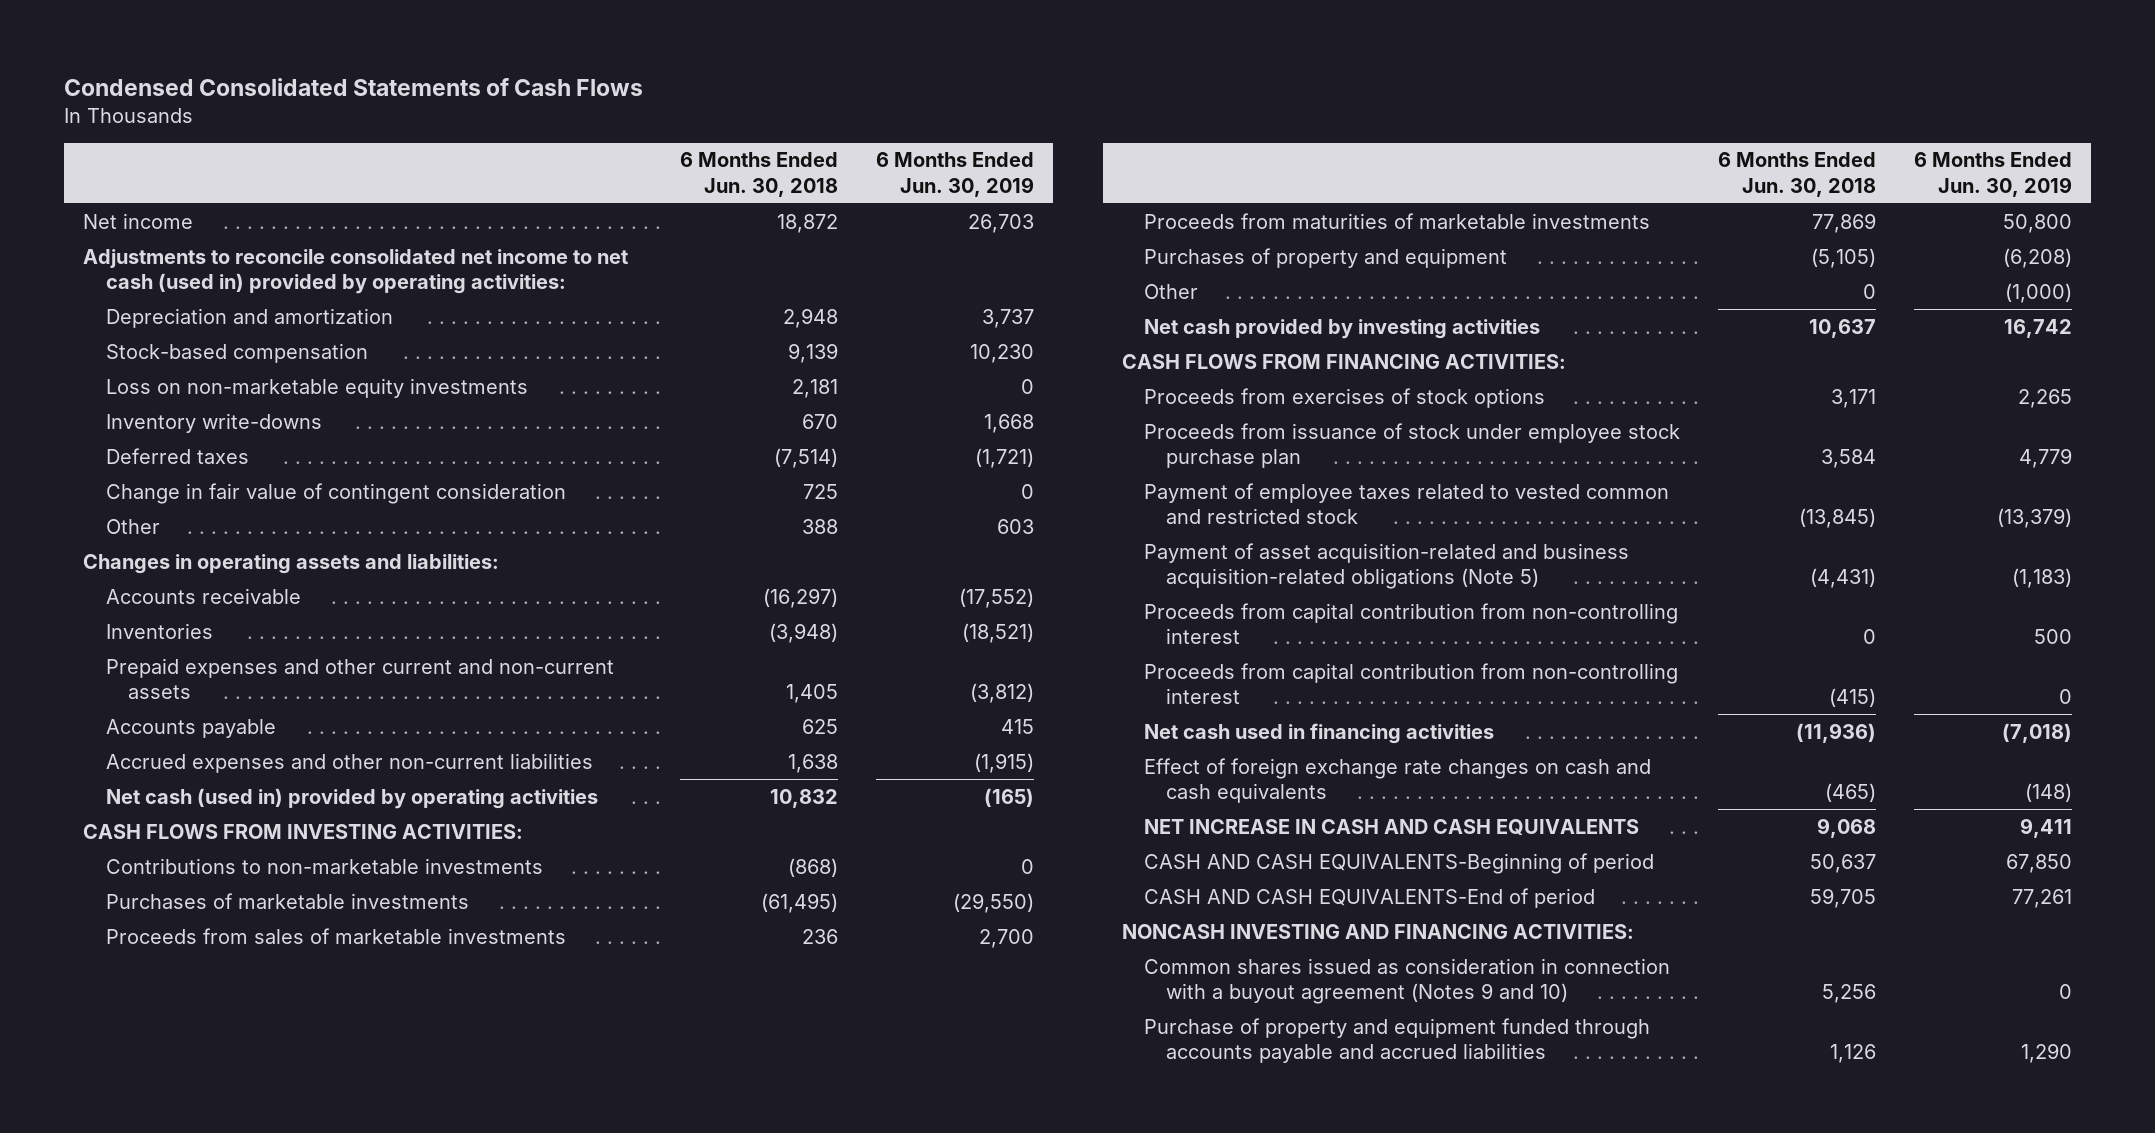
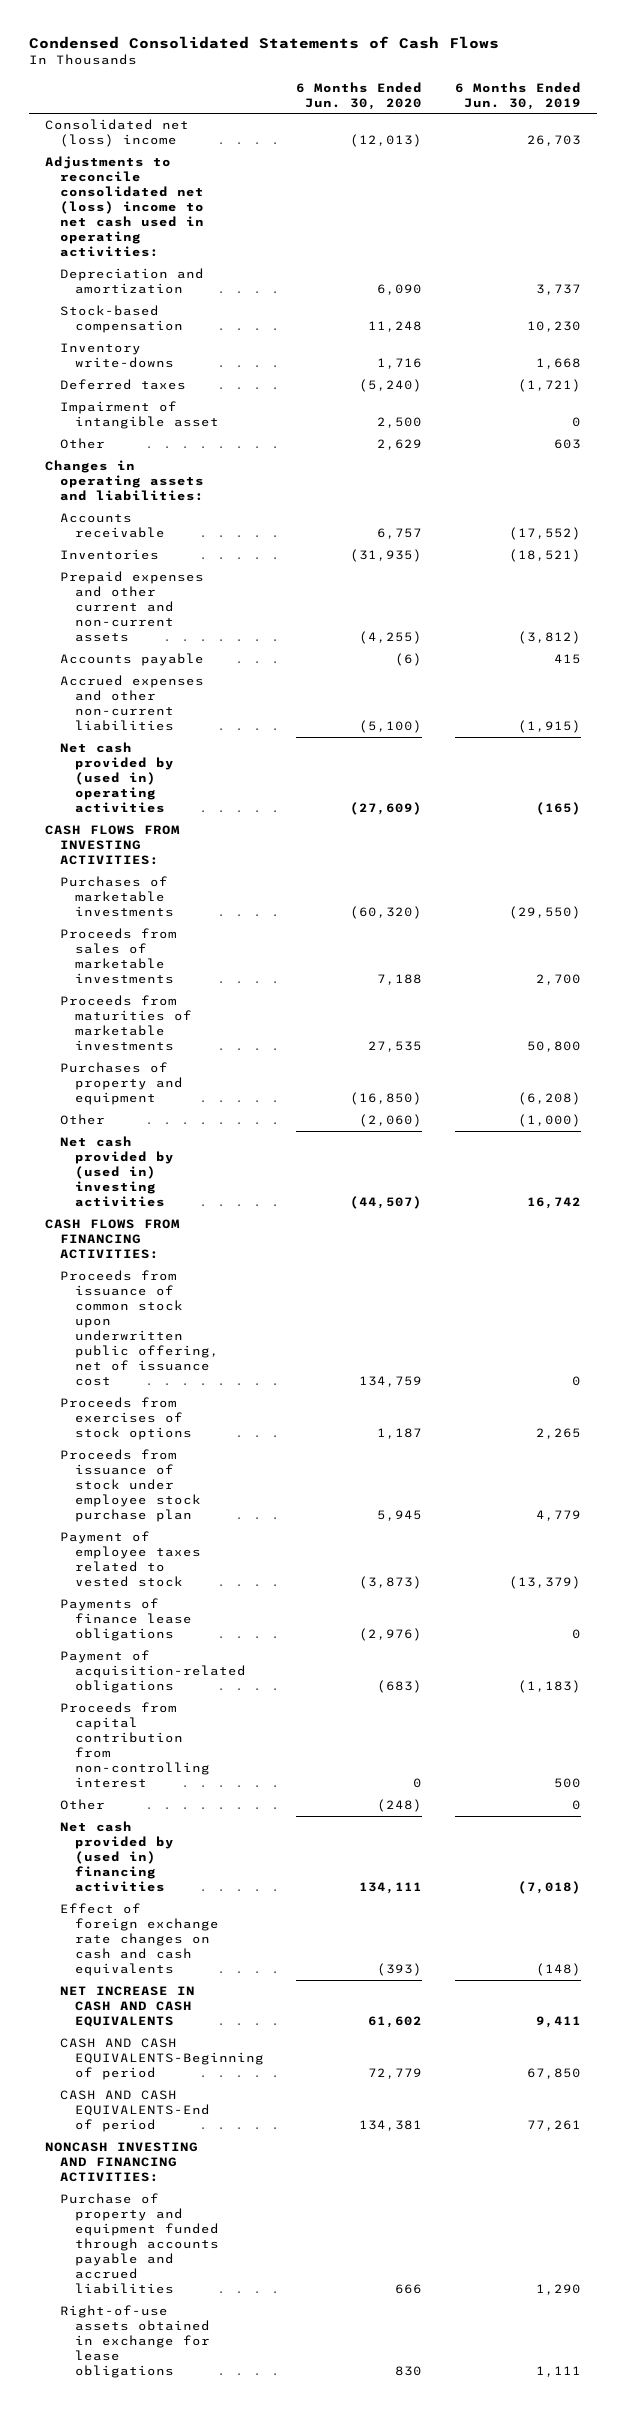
[679,152,838,197] 6 Months Ended Jun. 30, 2018 -> none
none -> [296,81,423,110] 6 Months Ended Jun. 30, 2020
[83,212,194,229] Net income -> [45,119,190,148] Consolidated net (loss) income
[83,248,629,295] Adjustments to reconcile consolidated net income to net cash (used in) provided by operating activities: -> [45,156,205,258] Adjustments to reconcile consolidated net (loss) income to net cash used in operating activities:
[105,377,528,398] Loss on non-marketable equity investments -> none
[105,482,566,504] Change in fair value of contingent consideration -> none
none -> [60,401,220,430] Impairment of intangible asset
[105,787,598,809] Net cash (used in) provided by operating activities -> [60,742,175,814] Net cash provided by (used in) operating activities
[105,857,543,874] Contributions to non-marketable investments -> none
[1143,318,1540,339] Net cash provided by investing activities -> [60,1136,175,1208] Net cash provided by (used in) investing activities
none -> [60,1270,220,1387] Proceeds from issuance of common stock upon underwritten public offering, net of issuance cost
[1143,482,1669,525] Payment of employee taxes related to vested common and restricted stock -> [60,1531,202,1588] Payment of employee taxes related to vested stock
none -> [60,1598,193,1642] Payments of finance lease obligations
[1143,542,1629,590] Payment of asset acquisition-related and business acquisition-related obligations (Note 5) -> [60,1650,247,1694] Payment of acquisition-related obligations
[1143,662,1678,705] Proceeds from capital contribution from non-controlling interest -> [60,1799,106,1811] Other
[1143,722,1494,744] Net cash used in financing activities -> [60,1821,175,1893] Net cash provided by (used in) financing activities
[1143,957,1670,1005] Common shares issued as consideration in connection with a buyout agreement (Notes 9 and 10) -> none
none -> [60,2305,211,2379] Right-of-use assets obtained in exchange for lease obligations

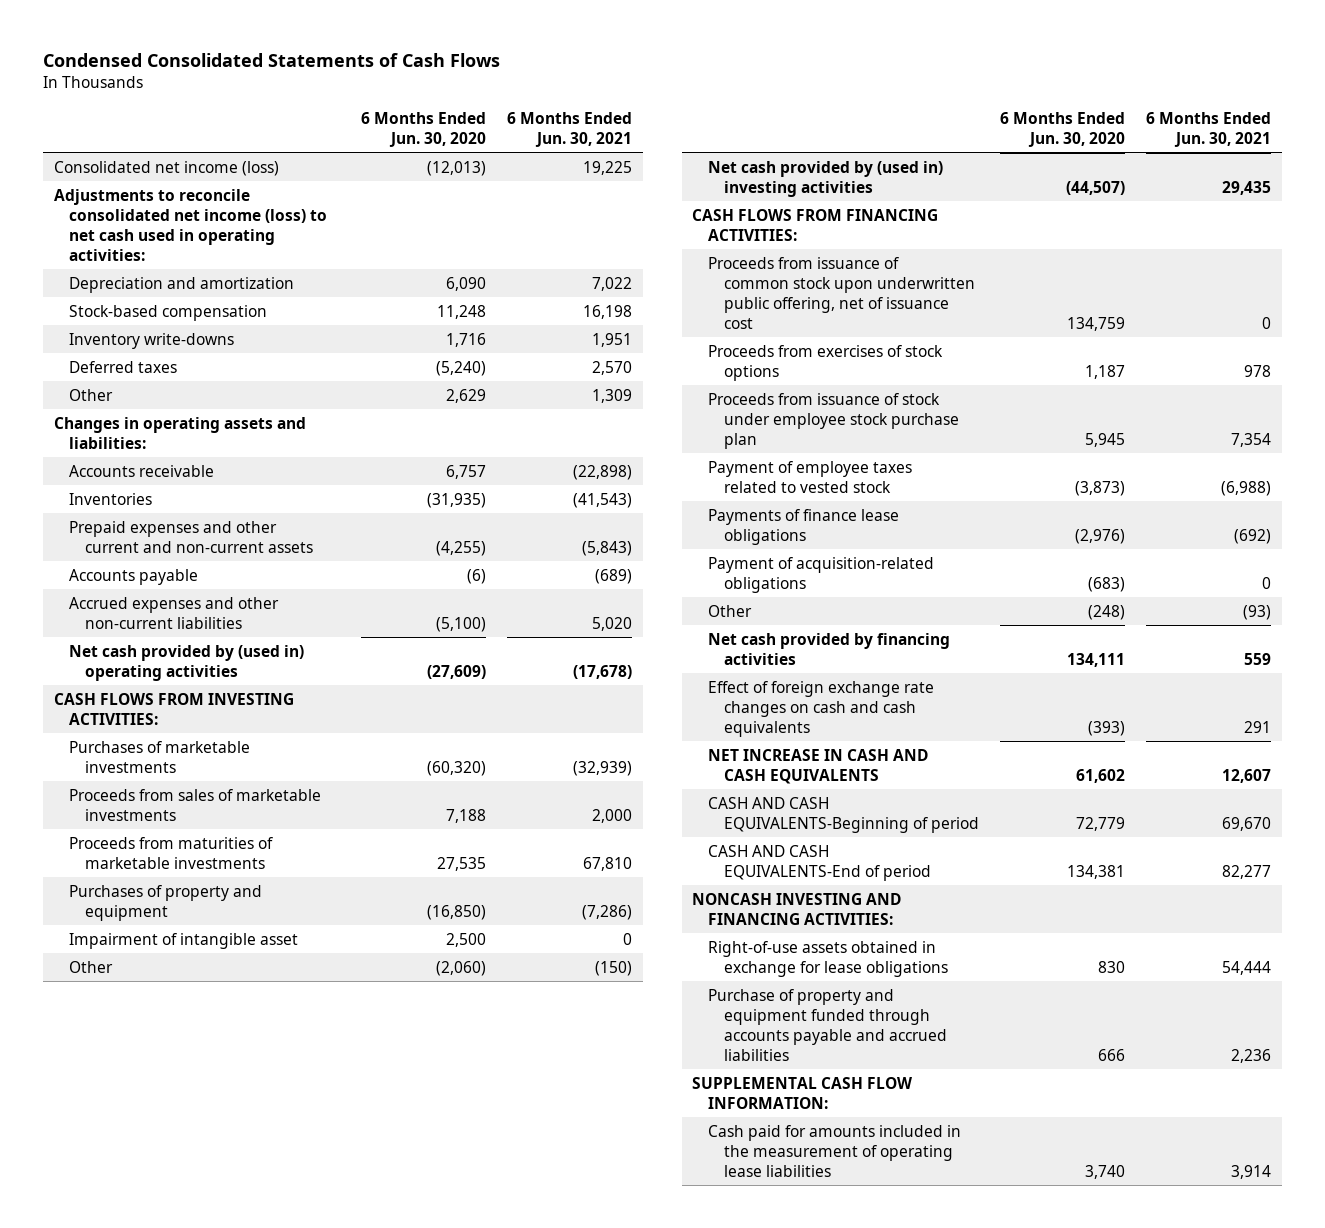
[454,81,581,110] 6 Months Ended Jun. 30, 2019 -> none
none -> [507,111,633,147] 6 Months Ended Jun. 30, 2021
[45,119,190,148] Consolidated net (loss) income -> [53,160,279,176] Consolidated net income (loss)
[45,156,205,258] Adjustments to reconcile consolidated net (loss) income to net cash used in operating activities: -> [53,188,328,261] Adjustments to reconcile consolidated net income (loss) to net cash used in operating activities:
[60,401,220,430] Impairment of intangible asset -> [69,932,299,949] Impairment of intangible asset
[60,1702,211,1789] Proceeds from capital contribution from non-controlling interest -> none
[60,1821,175,1893] Net cash provided by (used in) financing activities -> [708,632,951,665] Net cash provided by financing activities
[60,2193,220,2295] Purchase of property and equipment funded through accounts payable and accrued liabilities -> [708,988,947,1061] Purchase of property and equipment funded through accounts payable and accrued liabilities
none -> [692,1076,913,1109] SUPPLEMENTAL CASH FLOW INFORMATION:
none -> [708,1124,962,1177] Cash paid for amounts included in the measurement of operating lease liabilities

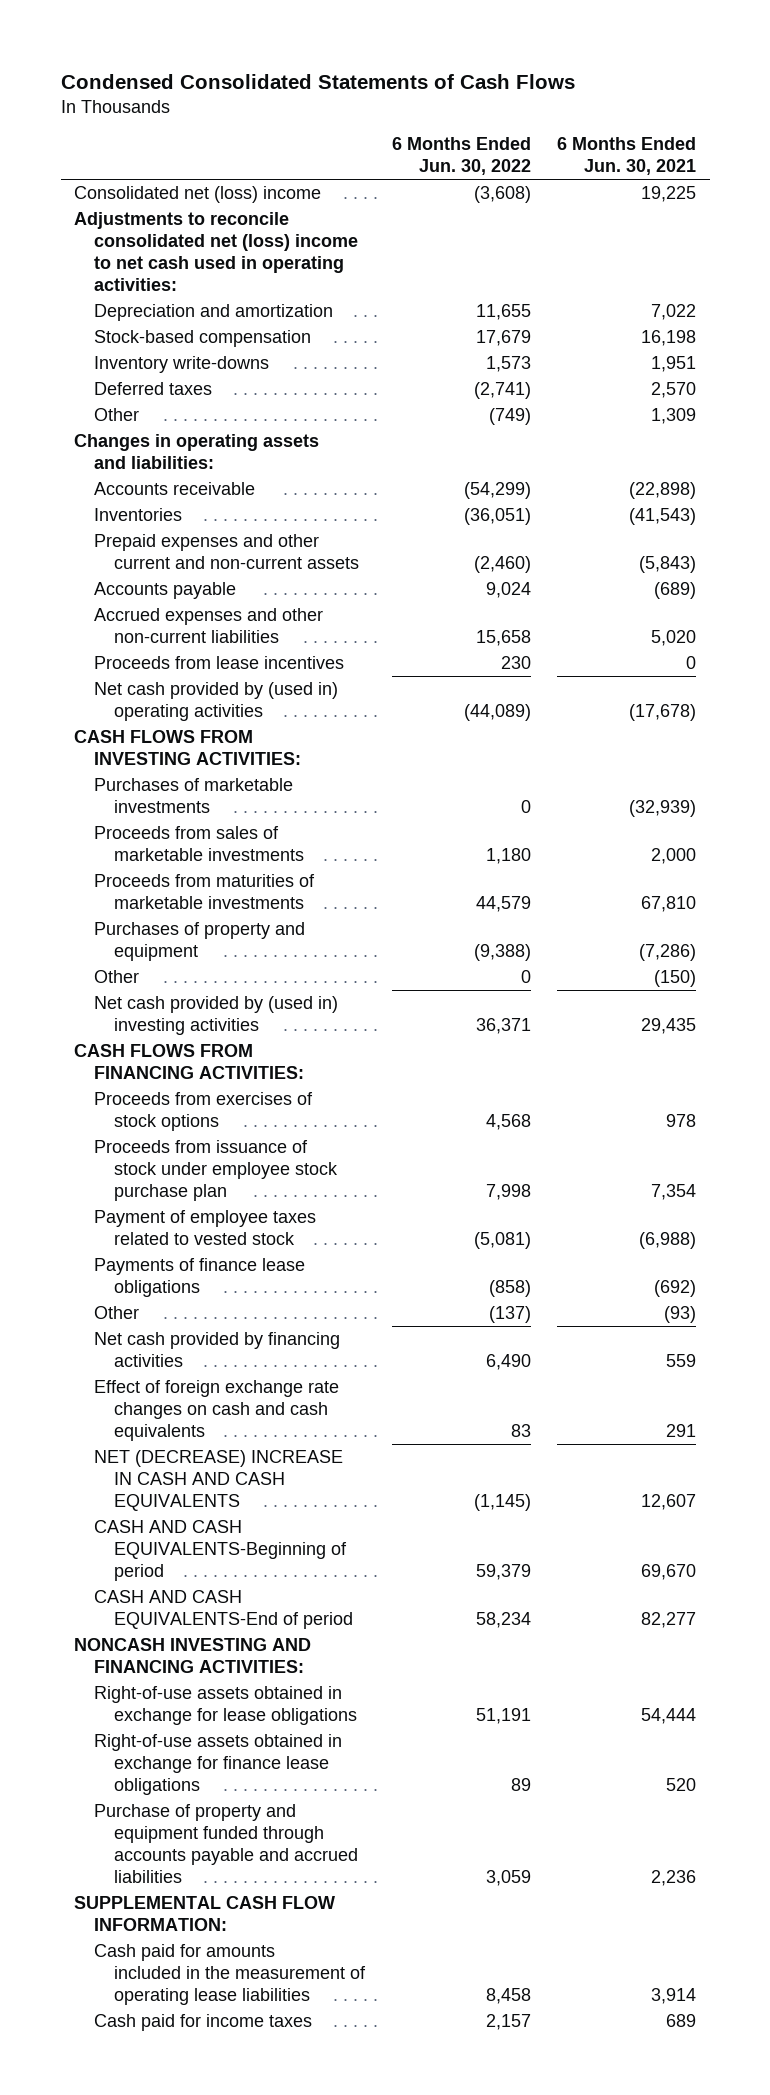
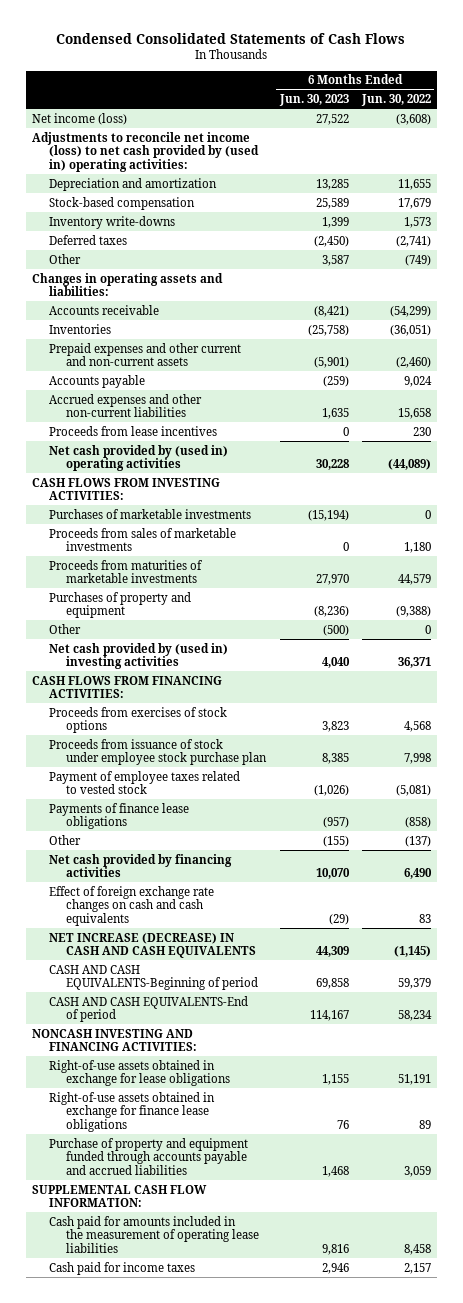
[557,137,697,176] 6 Months Ended Jun. 30, 2021 -> none
none -> [278,93,349,106] Jun. 30, 2023
[74,186,322,204] Consolidated net (loss) income -> [32,112,128,125] Net income (loss)
[74,212,358,291] Adjustments to reconcile consolidated net (loss) income to net cash used in operating activities: -> [32,131,260,172] Adjustments to reconcile net income (loss) to net cash provided by (used in) operating activities:
[93,1450,343,1511] NET (DECREASE) INCREASE IN CASH AND CASH EQUIVALENTS -> [49,932,257,959] NET INCREASE (DECREASE) IN CASH AND CASH EQUIVALENTS

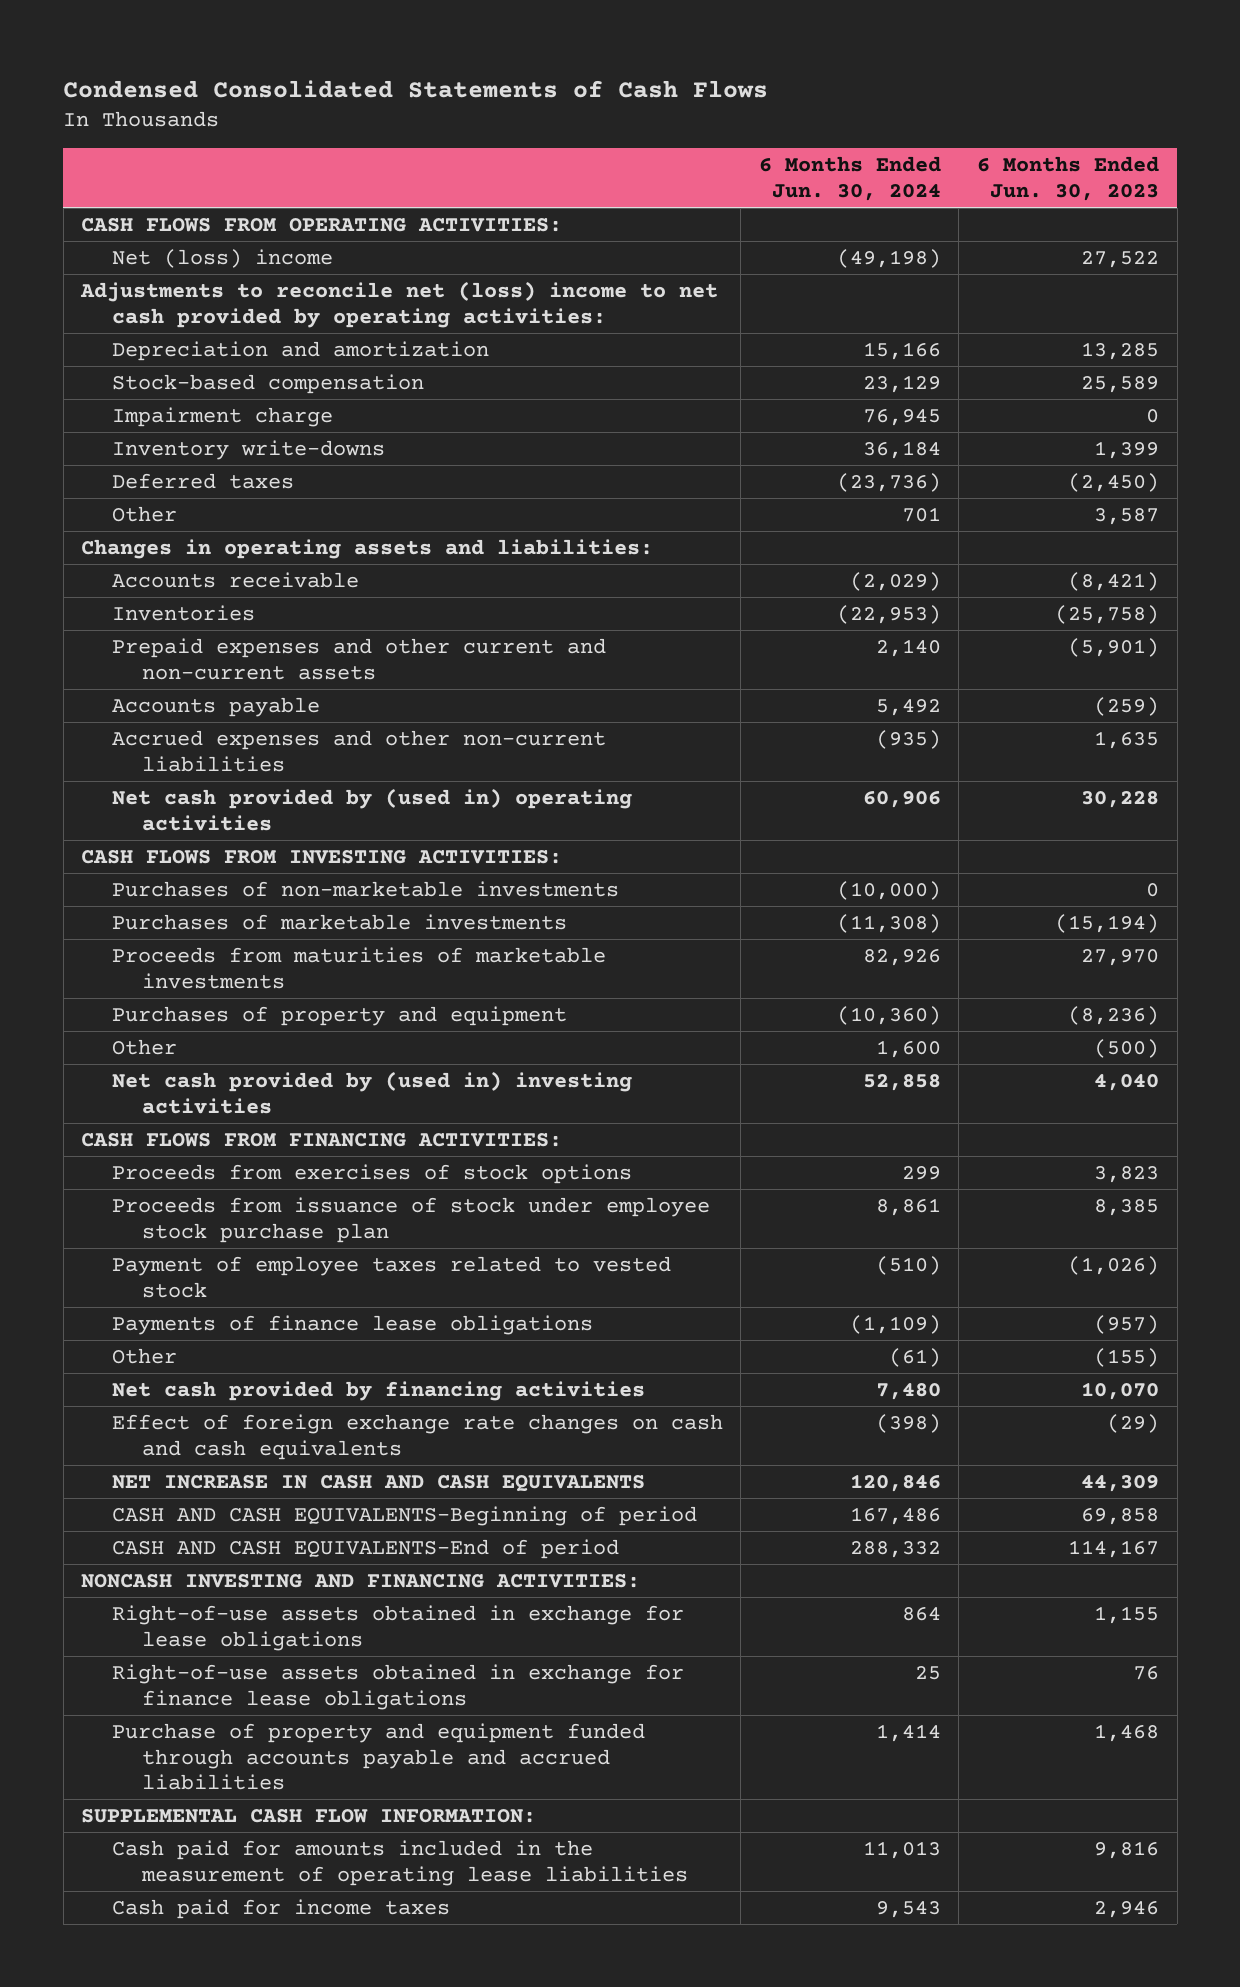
[360,93,431,106] Jun. 30, 2022 -> none
none -> [758,156,941,201] 6 Months Ended Jun. 30, 2024
none -> [81,218,563,233] CASH FLOWS FROM OPERATING ACTIVITIES:
[32,112,128,125] Net income (loss) -> [111,249,333,269] Net (loss) income
[32,131,260,172] Adjustments to reconcile net income (loss) to net cash provided by (used in) operating activities: -> [80,281,719,328] Adjustments to reconcile net (loss) income to net cash provided by operating activities:
none -> [111,407,333,428] Impairment charge
[49,425,218,436] Proceeds from lease incentives -> none
none -> [111,881,619,898] Purchases of non-marketable investments
[49,527,237,552] Proceeds from sales of marketable investments -> none
[49,932,257,959] NET INCREASE (DECREASE) IN CASH AND CASH EQUIVALENTS -> [111,1475,645,1493] NET INCREASE IN CASH AND CASH EQUIVALENTS

